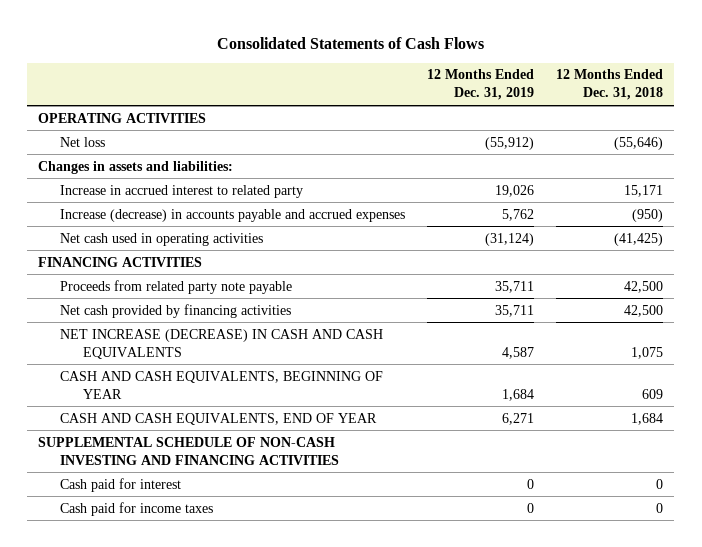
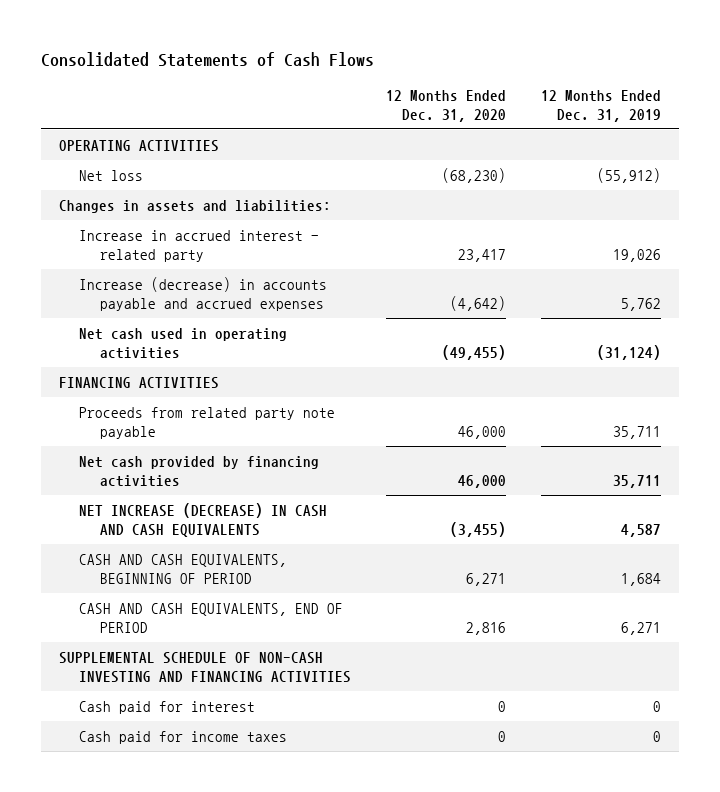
[556,69,664,101] 12 Months Ended Dec. 31, 2018 -> none
none -> [386,89,507,122] 12 Months Ended Dec. 31, 2020
[60,184,304,198] Increase in accrued interest to related party -> [79,229,320,262] Increase in accrued interest - related party
[60,370,384,399] CASH AND CASH EQUIVALENTS, BEGINNING OF YEAR -> [79,553,288,584] CASH AND CASH EQUIVALENTS, BEGINNING OF PERIOD
[60,412,378,425] CASH AND CASH EQUIVALENTS, END OF YEAR -> [79,602,344,633] CASH AND CASH EQUIVALENTS, END OF PERIOD

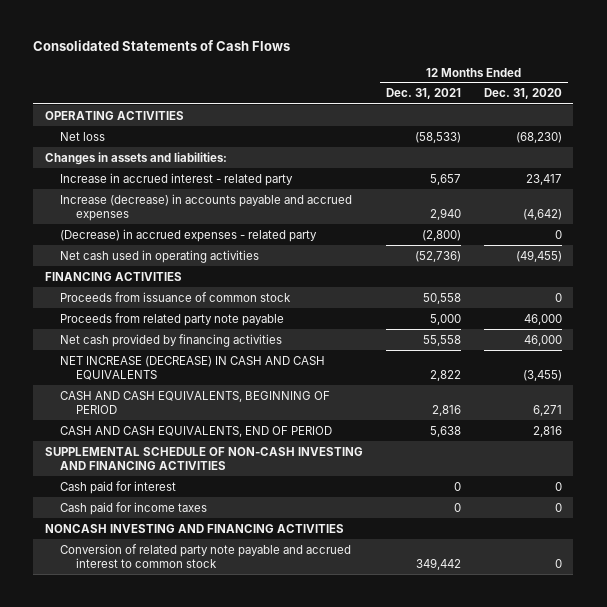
[541,89,662,122] 12 Months Ended Dec. 31, 2019 -> none
none -> [385,88,461,100] Dec. 31, 2021
none -> [60,228,318,242] (Decrease) in accrued expenses - related party
none -> [60,291,292,302] Proceeds from issuance of common stock
none -> [44,523,344,533] NONCASH INVESTING AND FINANCING ACTIVITIES
none -> [60,543,352,568] Conversion of related party note payable and accrued interest to common stock

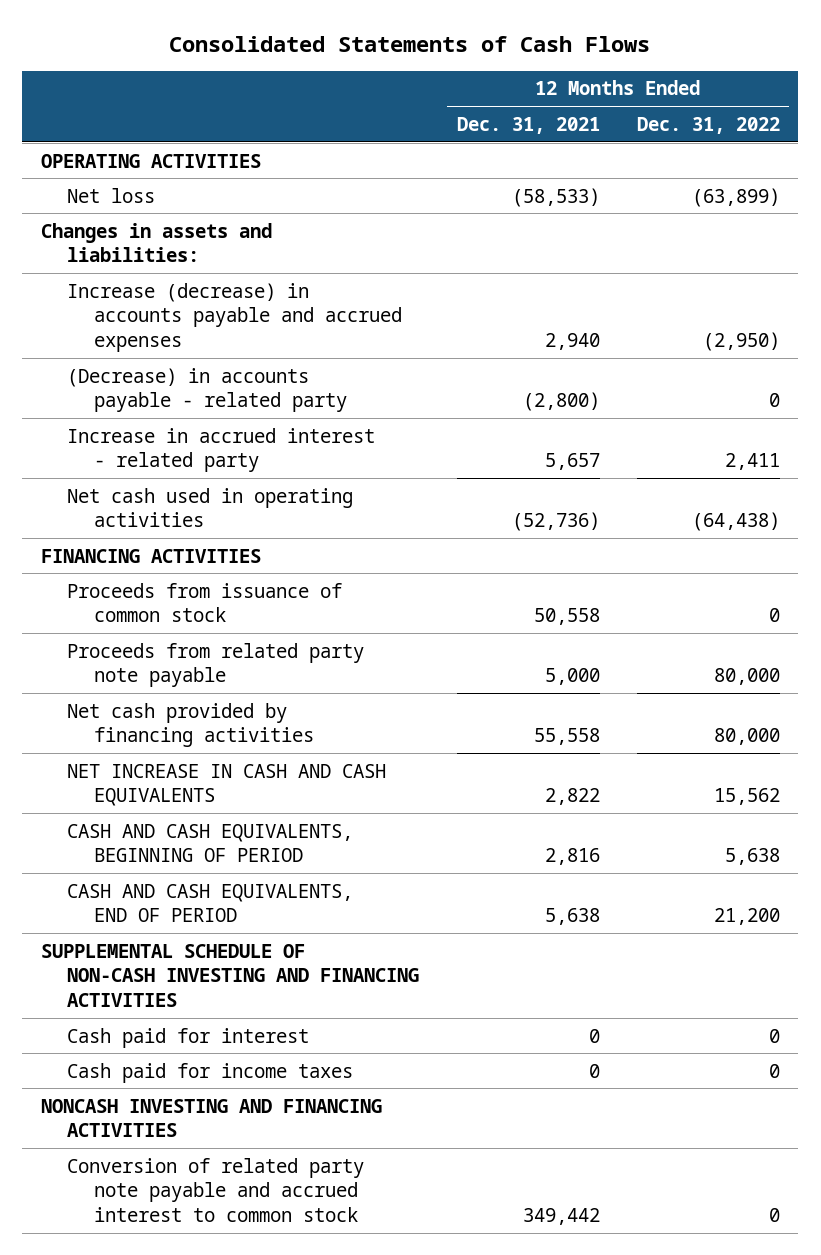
[483,88,562,100] Dec. 31, 2020 -> none
none -> [636,116,780,134] Dec. 31, 2022
[60,228,318,242] (Decrease) in accrued expenses - related party -> [67,367,347,413] (Decrease) in accounts payable - related party
[60,172,294,186] Increase in accrued interest - related party -> [67,427,376,473] Increase in accrued interest - related party
[60,355,326,380] NET INCREASE (DECREASE) IN CASH AND CASH EQUIVALENTS -> [67,763,387,807] NET INCREASE IN CASH AND CASH EQUIVALENTS

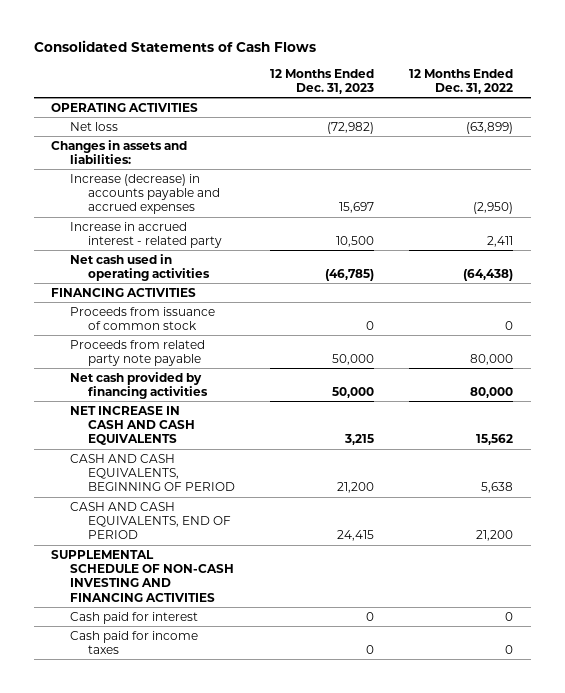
[456,116,600,134] Dec. 31, 2021 -> none
none -> [270,68,375,95] 12 Months Ended Dec. 31, 2023
[67,367,347,413] (Decrease) in accounts payable - related party -> none
[40,1098,382,1138] NONCASH INVESTING AND FINANCING ACTIVITIES -> none
[67,1157,365,1222] Conversion of related party note payable and accrued interest to common stock -> none

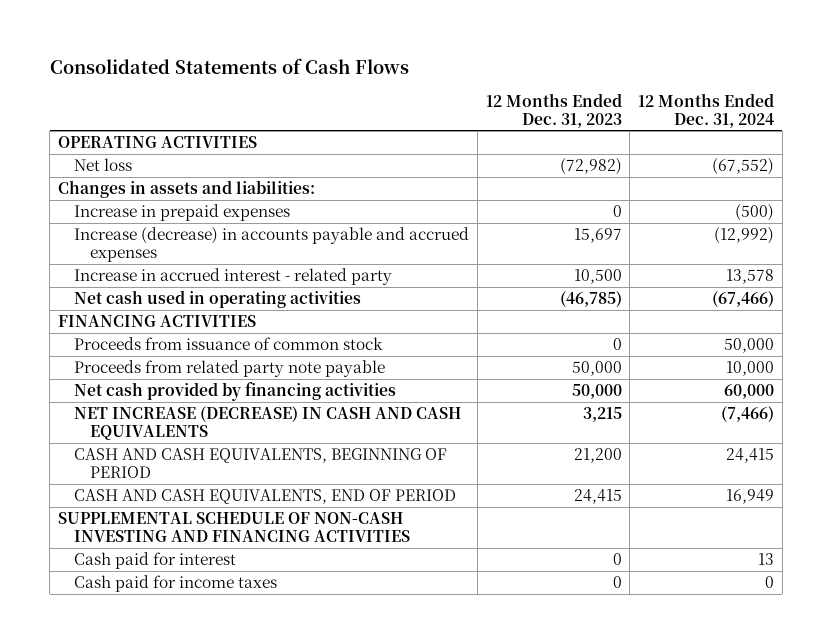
[409,68,514,95] 12 Months Ended Dec. 31, 2022 -> none
none -> [638,92,775,128] 12 Months Ended Dec. 31, 2024
none -> [74,204,291,222] Increase in prepaid expenses
[69,405,195,446] NET INCREASE IN CASH AND CASH EQUIVALENTS -> [74,406,462,441] NET INCREASE (DECREASE) IN CASH AND CASH EQUIVALENTS

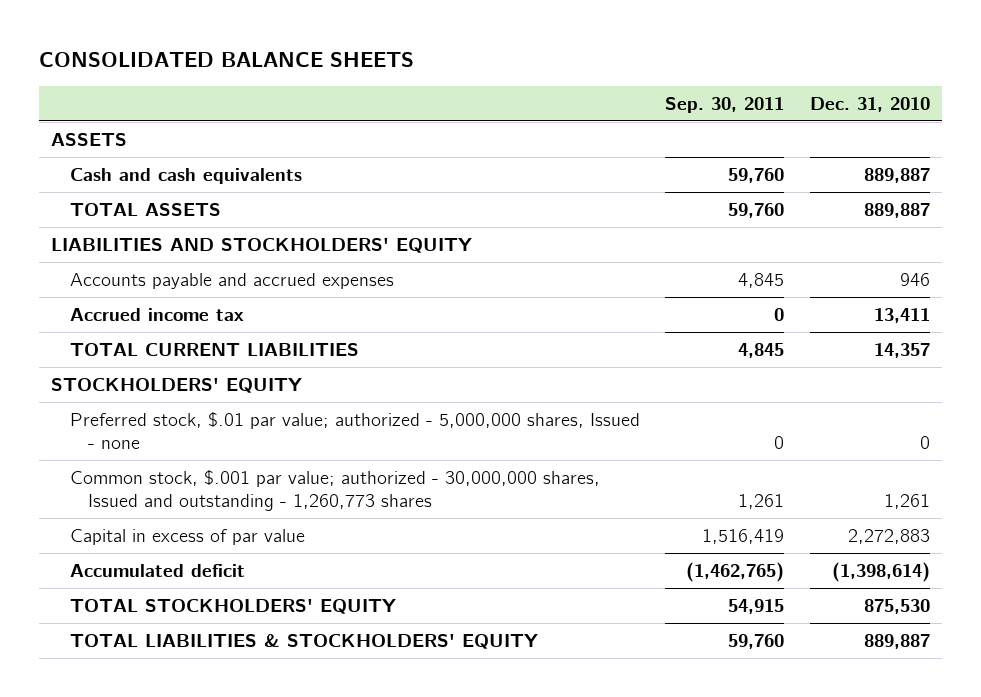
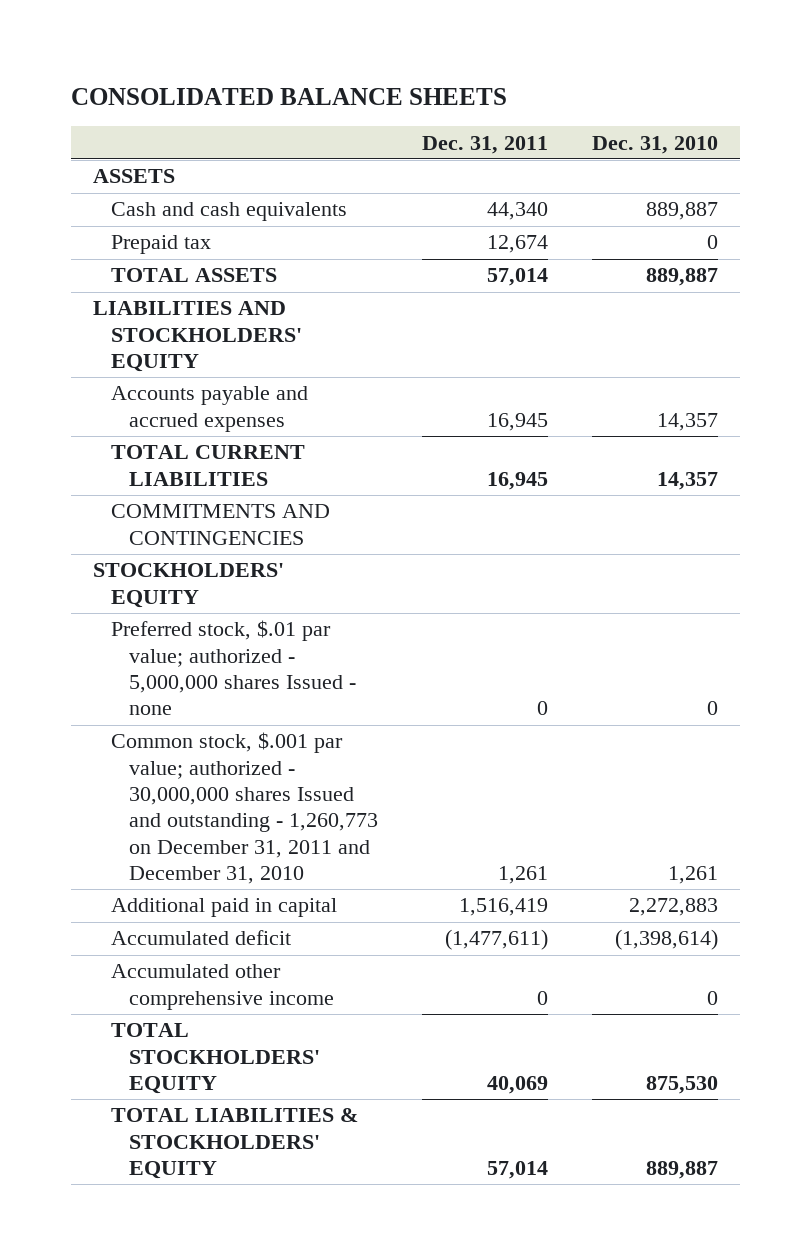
[665,96,785,113] Sep. 30, 2011 -> none
none -> [421,135,548,154] Dec. 31, 2011
none -> [110,235,211,255] Prepaid tax
[69,307,244,321] Accrued income tax -> none
[899,272,930,286] 946 -> [656,412,718,431] 14,357
none -> [110,504,330,545] COMMITMENTS AND CONTINGENCIES
[69,411,640,449] Preferred stock, $.01 par value; authorized - 5,000,000 shares, Issued - none -> [110,620,356,716] Preferred stock, $.01 par value; authorized - 5,000,000 shares Issued - none
[69,469,600,511] Common stock, $.001 par value; authorized - 30,000,000 shares, Issued and outstanding - 1,260,773 shares -> [110,732,378,885] Common stock, $.001 par value; authorized - 30,000,000 shares Issued and outstanding - 1,260,773 on December 31, 2011 and December 31, 2010
[69,528,305,545] Capital in excess of par value -> [110,898,337,918] Additional paid in capital
none -> [110,964,334,1010] Accumulated other comprehensive income

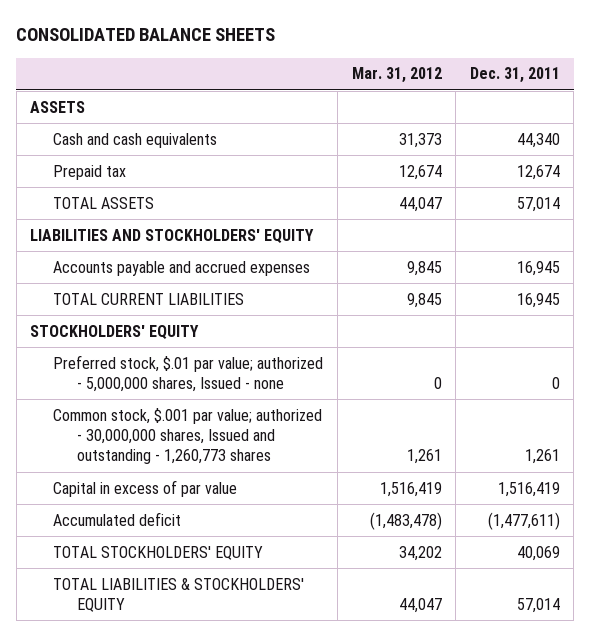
[591,135,718,154] Dec. 31, 2010 -> none
none -> [351,67,442,84] Mar. 31, 2012
[110,504,330,545] COMMITMENTS AND CONTINGENCIES -> none
[110,620,356,716] Preferred stock, $.01 par value; authorized - 5,000,000 shares Issued - none -> [53,354,324,393] Preferred stock, $.01 par value; authorized - 5,000,000 shares, Issued - none
[110,732,378,885] Common stock, $.001 par value; authorized - 30,000,000 shares Issued and outstanding - 1,260,773 on December 31, 2011 and December 31, 2010 -> [53,407,323,465] Common stock, $.001 par value; authorized - 30,000,000 shares, Issued and outstanding - 1,260,773 shares
[110,898,337,918] Additional paid in capital -> [53,479,238,497] Capital in excess of par value
[110,964,334,1010] Accumulated other comprehensive income -> none

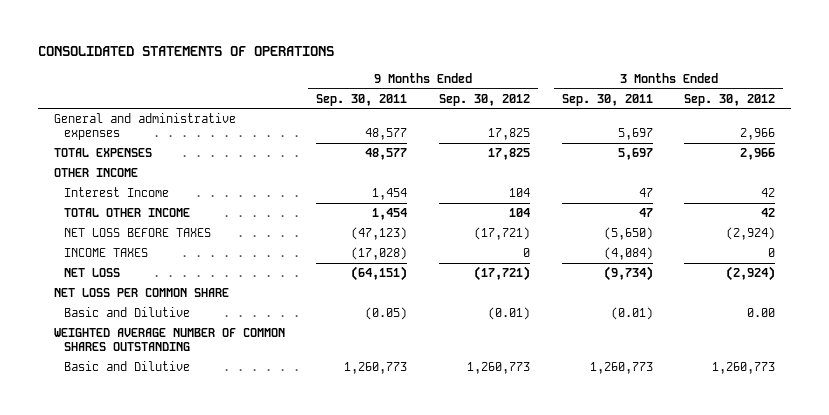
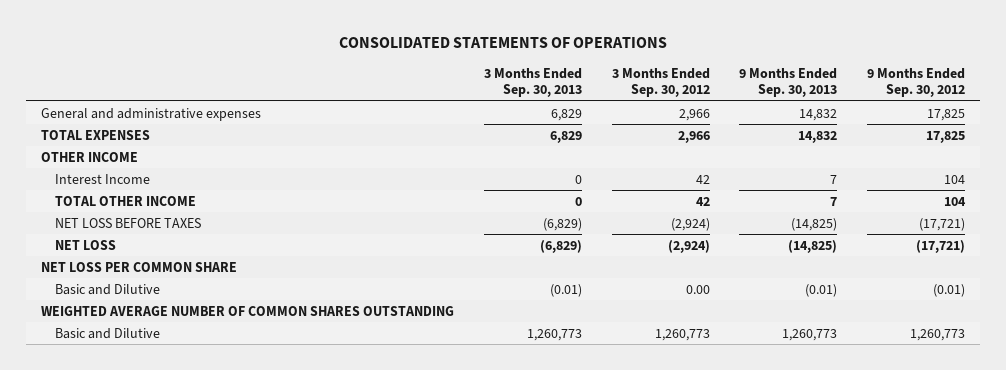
[316,93,408,106] Sep. 30, 2011 -> none
[561,93,653,106] Sep. 30, 2011 -> none
none -> [483,67,582,98] 3 Months Ended Sep. 30, 2013
none -> [739,67,838,98] 9 Months Ended Sep. 30, 2013
[64,248,149,258] INCOME TAXES -> none

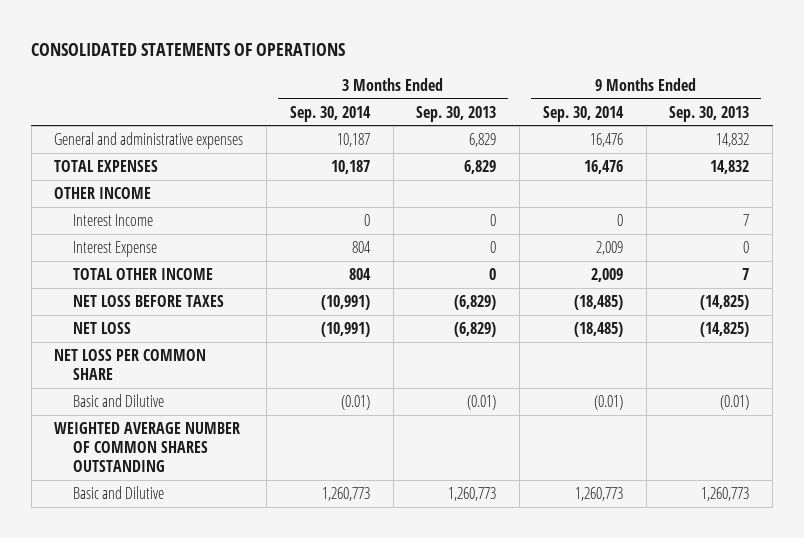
[611,67,710,98] 3 Months Ended Sep. 30, 2012 -> none
[867,67,966,98] 9 Months Ended Sep. 30, 2012 -> none
none -> [289,105,371,122] Sep. 30, 2014
none -> [542,105,624,122] Sep. 30, 2014
none -> [73,241,158,258] Interest Expense

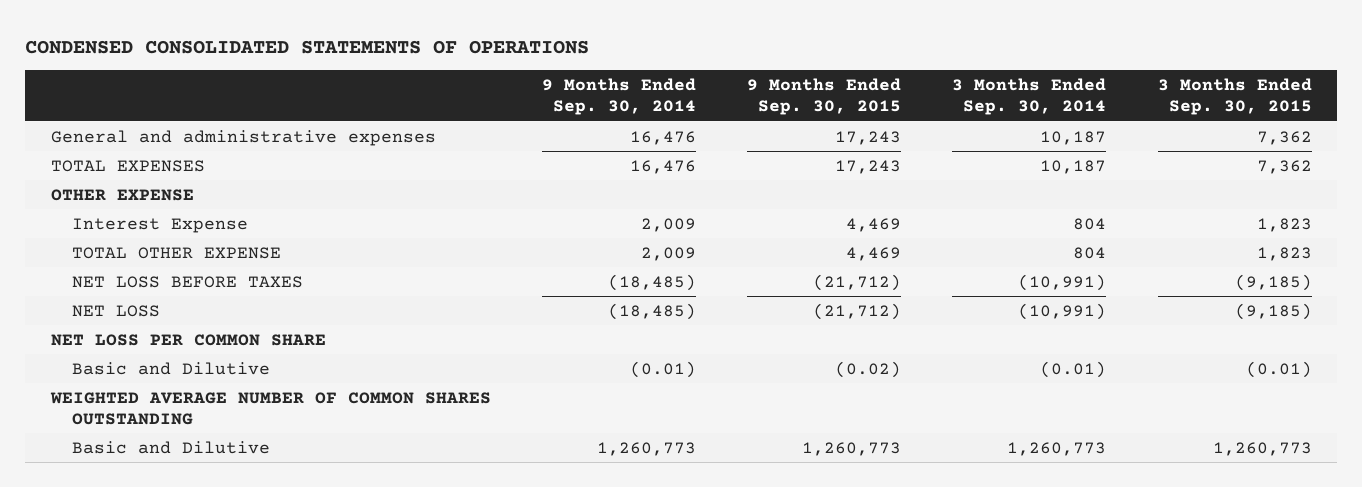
[31,42,346,56] CONSOLIDATED STATEMENTS OF OPERATIONS -> [25,39,590,54] CONDENSED CONSOLIDATED STATEMENTS OF OPERATIONS
[416,105,497,122] Sep. 30, 2013 -> none
[669,105,750,122] Sep. 30, 2013 -> none
none -> [747,78,902,116] 9 Months Ended Sep. 30, 2015
none -> [1157,78,1312,116] 3 Months Ended Sep. 30, 2015
[73,214,154,227] Interest Income -> none
[54,187,152,200] OTHER INCOME -> [50,188,194,201] OTHER EXPENSE
[73,268,214,281] TOTAL OTHER INCOME -> [71,246,281,259] TOTAL OTHER EXPENSE

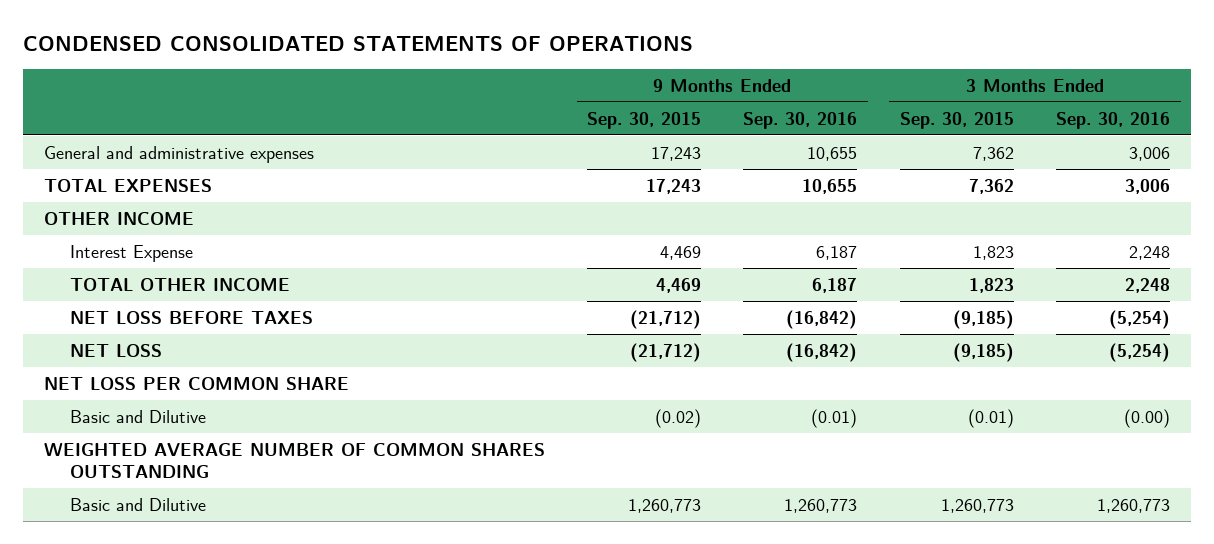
[541,78,696,116] 9 Months Ended Sep. 30, 2014 -> none
[952,78,1107,116] 3 Months Ended Sep. 30, 2014 -> none
none -> [743,111,858,129] Sep. 30, 2016
none -> [1056,111,1171,129] Sep. 30, 2016
[50,188,194,201] OTHER EXPENSE -> [43,211,194,225] OTHER INCOME
[71,246,281,259] TOTAL OTHER EXPENSE -> [69,277,290,291] TOTAL OTHER INCOME

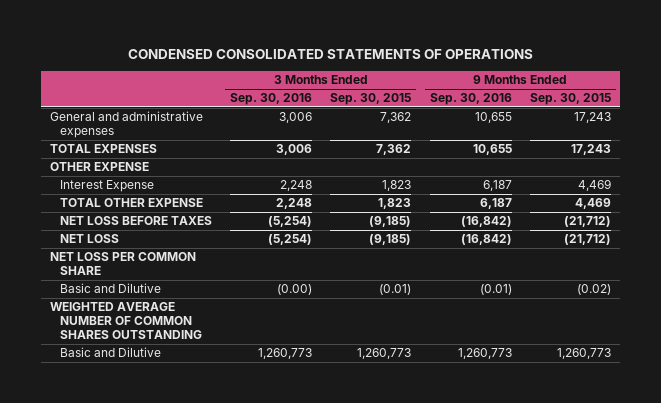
[43,211,194,225] OTHER INCOME -> [50,162,150,172] OTHER EXPENSE
[69,277,290,291] TOTAL OTHER INCOME -> [59,198,203,208] TOTAL OTHER EXPENSE

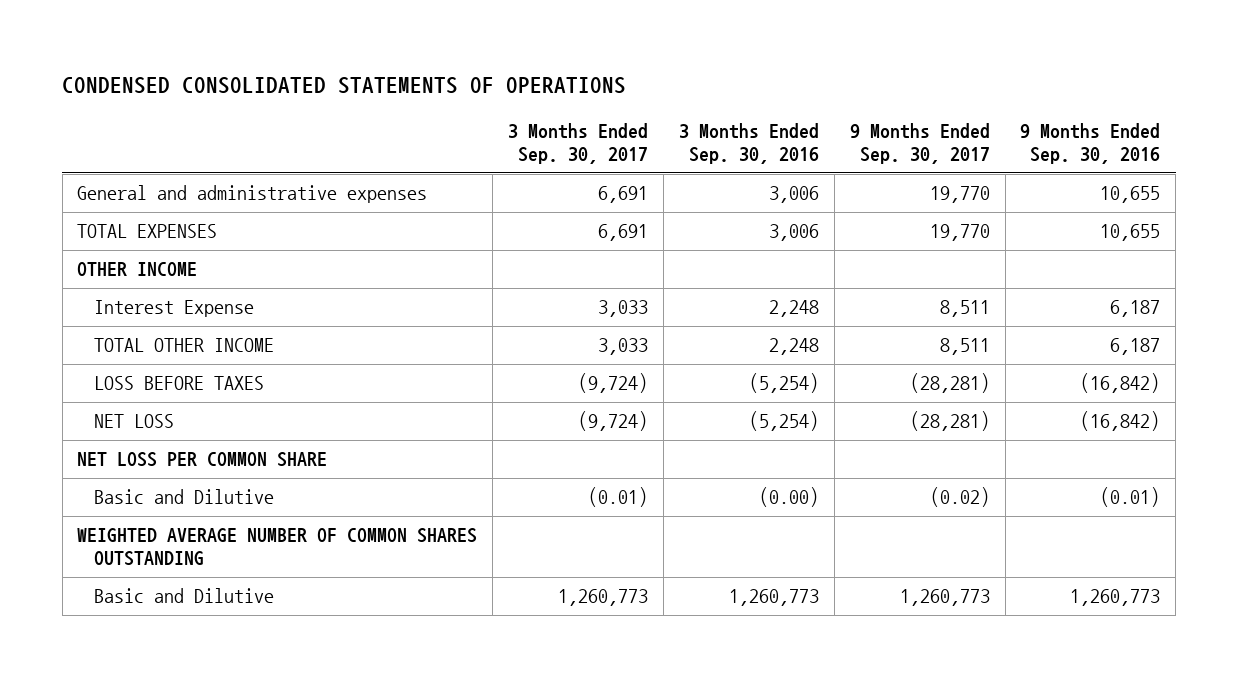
[330,93,412,106] Sep. 30, 2015 -> none
[530,93,612,106] Sep. 30, 2015 -> none
none -> [508,122,649,164] 3 Months Ended Sep. 30, 2017
none -> [849,122,990,164] 9 Months Ended Sep. 30, 2017
[50,162,150,172] OTHER EXPENSE -> [77,262,198,277] OTHER INCOME
[59,198,203,208] TOTAL OTHER EXPENSE -> [94,338,275,353] TOTAL OTHER INCOME
[59,216,212,226] NET LOSS BEFORE TAXES -> [94,376,265,391] LOSS BEFORE TAXES

